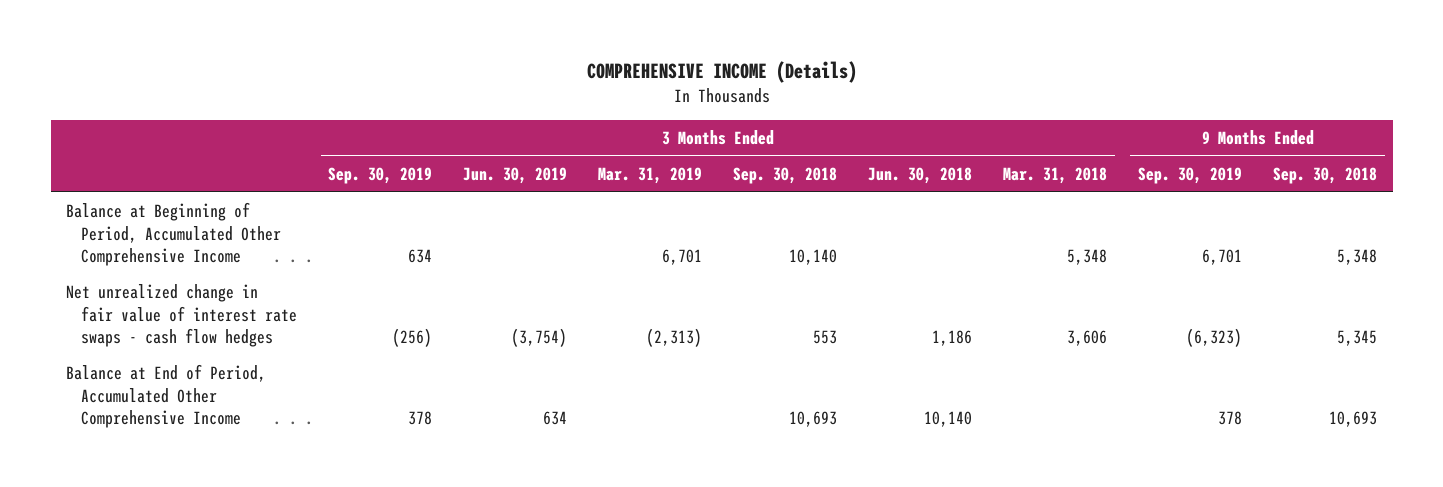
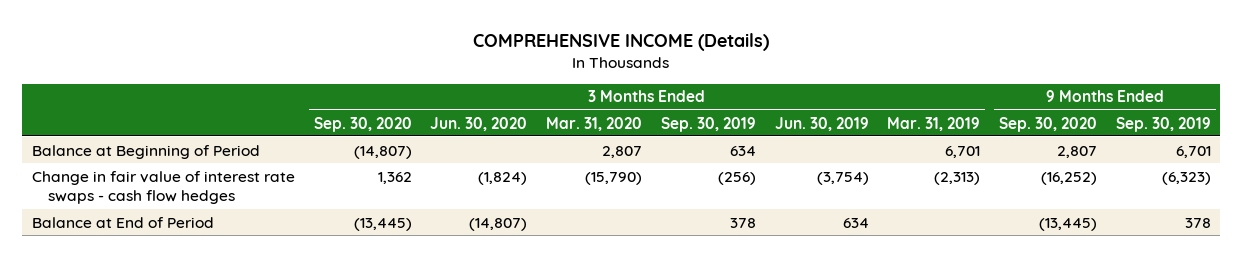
[733,166,838,184] Sep. 30, 2018 -> none
[868,166,973,184] Jun. 30, 2018 -> none
[1003,166,1108,184] Mar. 31, 2018 -> none
[1273,166,1378,184] Sep. 30, 2018 -> none
none -> [313,116,412,132] Sep. 30, 2020
none -> [430,116,528,131] Jun. 30, 2020
none -> [546,116,643,131] Mar. 31, 2020
none -> [999,116,1098,132] Sep. 30, 2020
[66,202,282,267] Balance at Beginning of Period, Accumulated Other Comprehensive Income -> [31,144,260,159] Balance at Beginning of Period
[66,284,298,348] Net unrealized change in fair value of interest rate swaps - cash flow hedges -> [31,170,295,205] Change in fair value of interest rate swaps - cash flow hedges
[66,364,267,429] Balance at End of Period, Accumulated Other Comprehensive Income -> [31,216,214,228] Balance at End of Period

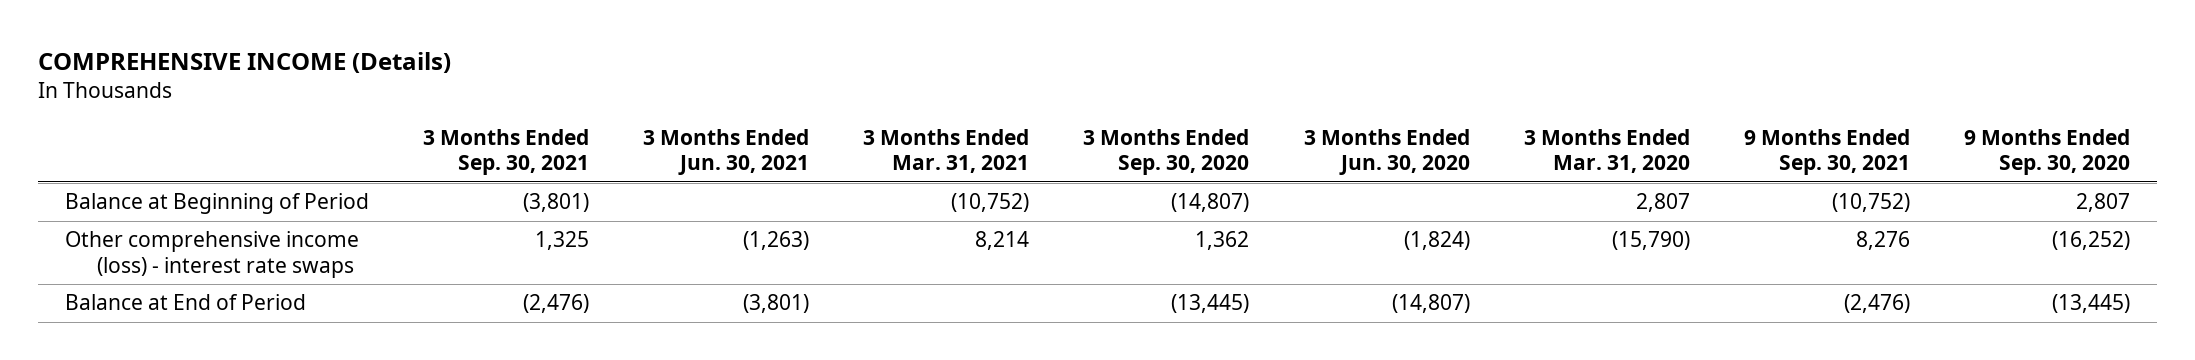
[660,116,756,132] Sep. 30, 2019 -> none
[774,116,869,131] Jun. 30, 2019 -> none
[887,116,981,131] Mar. 31, 2019 -> none
[1115,116,1211,132] Sep. 30, 2019 -> none
none -> [422,129,589,176] 3 Months Ended Sep. 30, 2021
none -> [643,129,810,176] 3 Months Ended Jun. 30, 2021
none -> [863,129,1030,174] 3 Months Ended Mar. 31, 2021
none -> [1743,129,1910,176] 9 Months Ended Sep. 30, 2021
[31,170,295,205] Change in fair value of interest rate swaps - cash flow hedges -> [64,231,359,278] Other comprehensive income (loss) - interest rate swaps

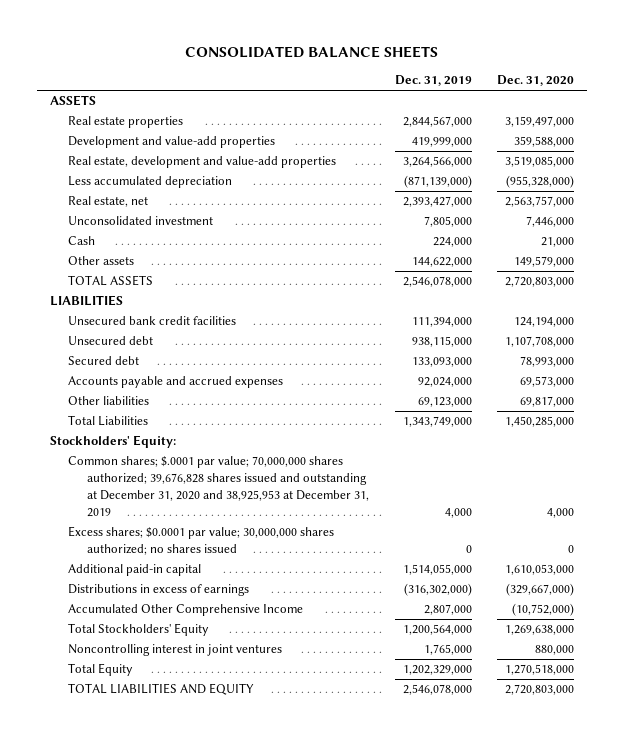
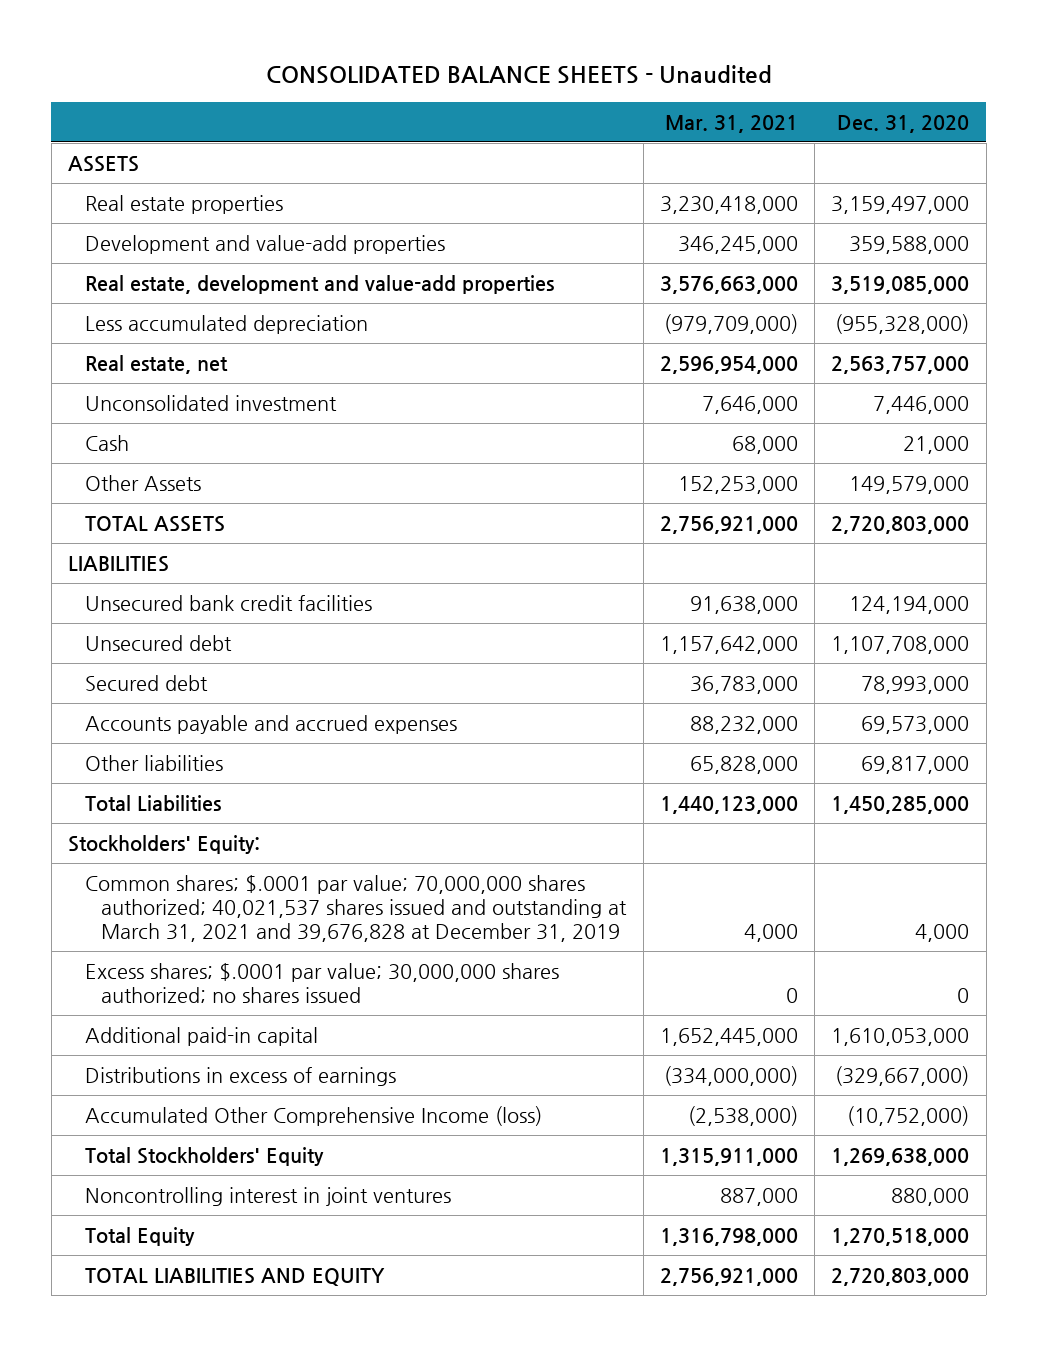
[184,46,438,59] CONSOLIDATED BALANCE SHEETS -> [265,65,772,85] CONSOLIDATED BALANCE SHEETS - Unaudited
[394,75,472,87] Dec. 31, 2019 -> none
none -> [664,114,798,133] Mar. 31, 2021
[68,256,135,266] Other assets -> [84,474,201,491] Other Assets
[68,456,369,518] Common shares; $.0001 par value; 70,000,000 shares authorized; 39,676,828 shares issued and outstanding at December 31, 2020 and 38,925,953 at December 31, 2019 -> [84,874,628,942] Common shares; $.0001 par value; 70,000,000 shares authorized; 40,021,537 shares issued and outstanding at March 31, 2021 and 39,676,828 at December 31, 2019
[68,526,335,556] Excess shares; $0.0001 par value; 30,000,000 shares authorized; no shares issued -> [84,962,559,1003] Excess shares; $.0001 par value; 30,000,000 shares authorized; no shares issued
[68,604,304,617] Accumulated Other Comprehensive Income -> [84,1105,542,1126] Accumulated Other Comprehensive Income (loss)

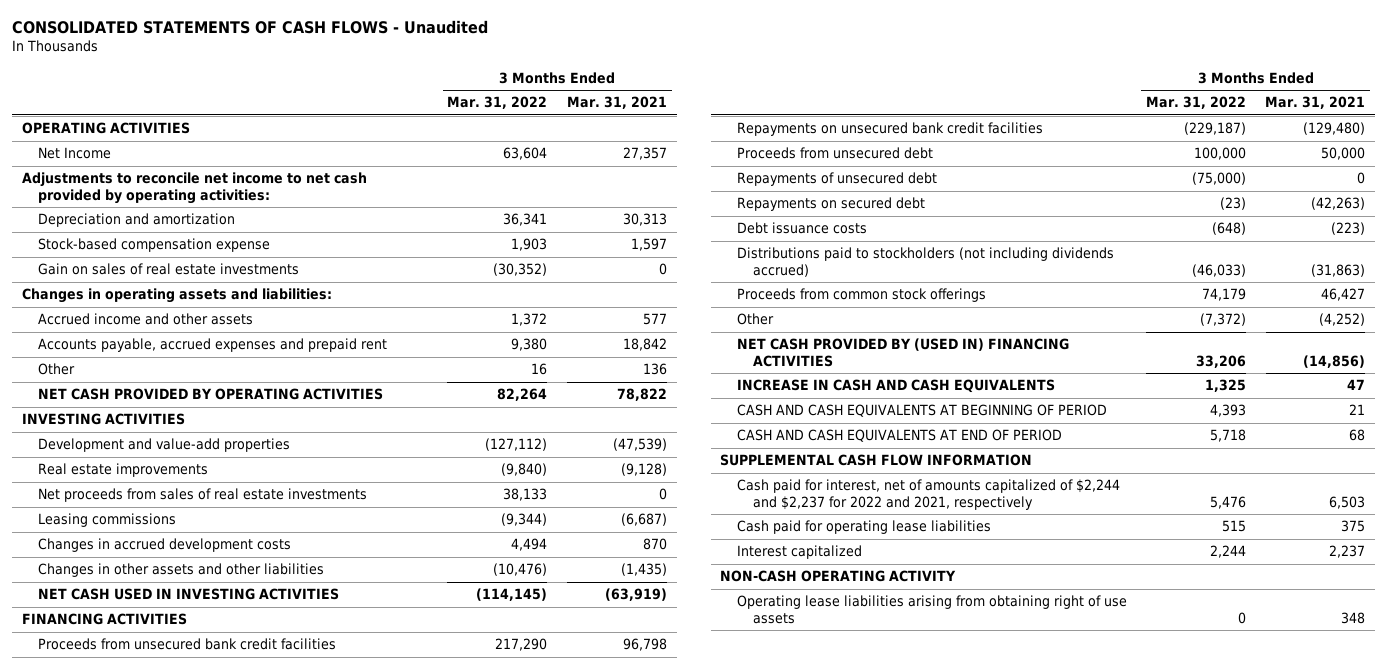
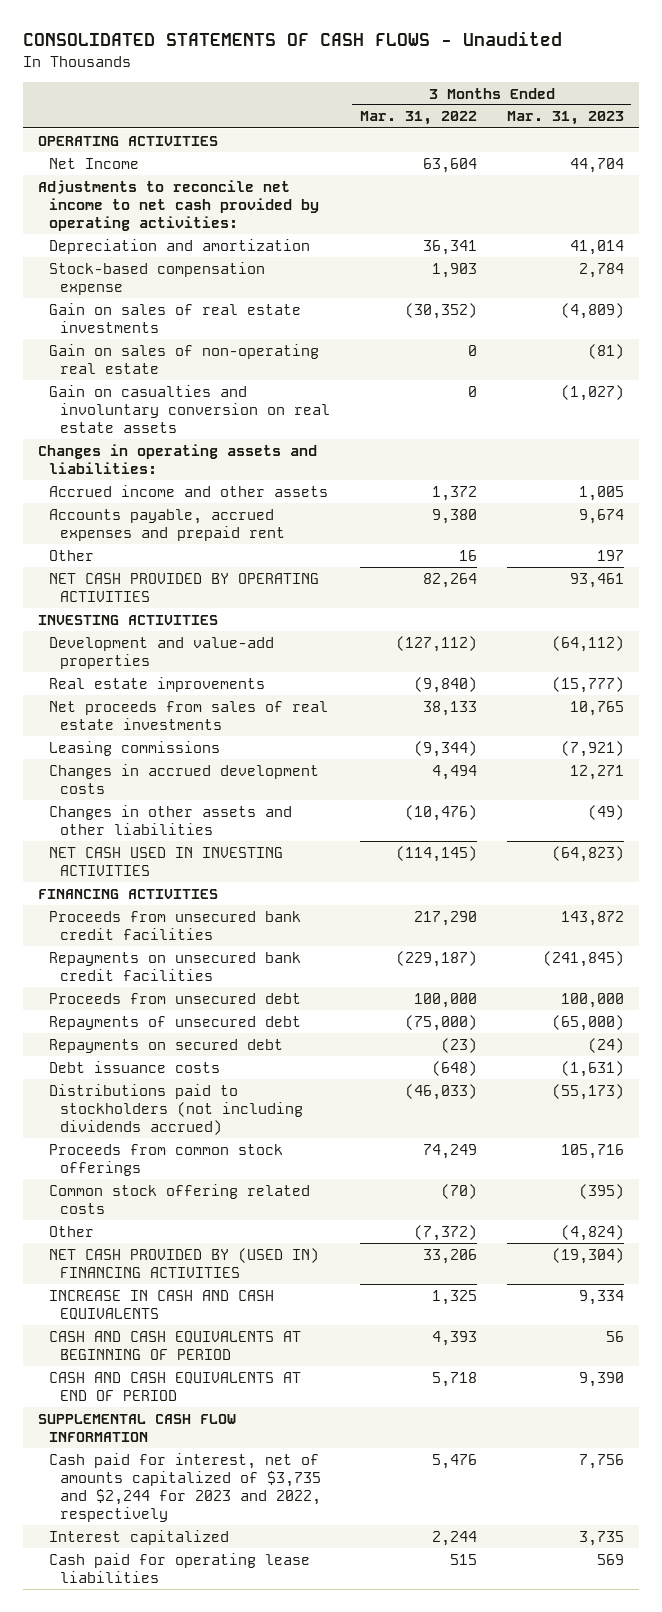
[566,96,667,110] Mar. 31, 2021 -> none
none -> [506,111,624,126] Mar. 31, 2023
none -> [48,343,319,374] Gain on sales of non-operating real estate
none -> [48,384,330,433] Gain on casualties and involuntary conversion on real estate assets
[1202,288,1247,302] 74,179 -> [422,1143,477,1159] 74,249
none -> [48,1183,310,1214] Common stock offering related costs
[736,479,1120,510] Cash paid for interest, net of amounts capitalized of $2,244 and $2,237 for 2022 and 2021, respectively -> [48,1452,321,1522] Cash paid for interest, net of amounts capitalized of $3,735 and $2,244 for 2023 and 2022, respectively
[720,570,957,583] NON-CASH OPERATING ACTIVITY -> none
[736,595,1127,624] Operating lease liabilities arising from obtaining right of use assets -> none
[736,520,991,535] Cash paid for operating lease liabilities -> [48,1552,310,1583] Cash paid for operating lease liabilities

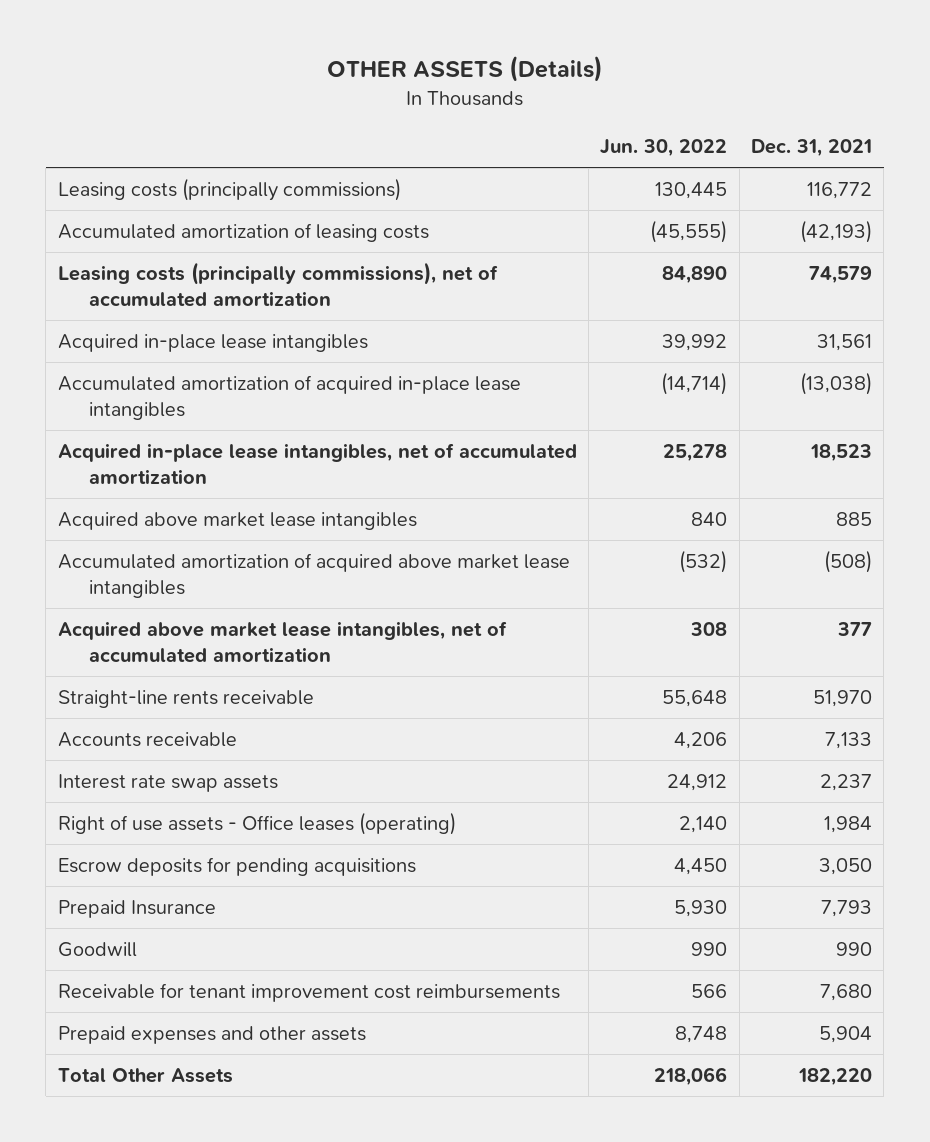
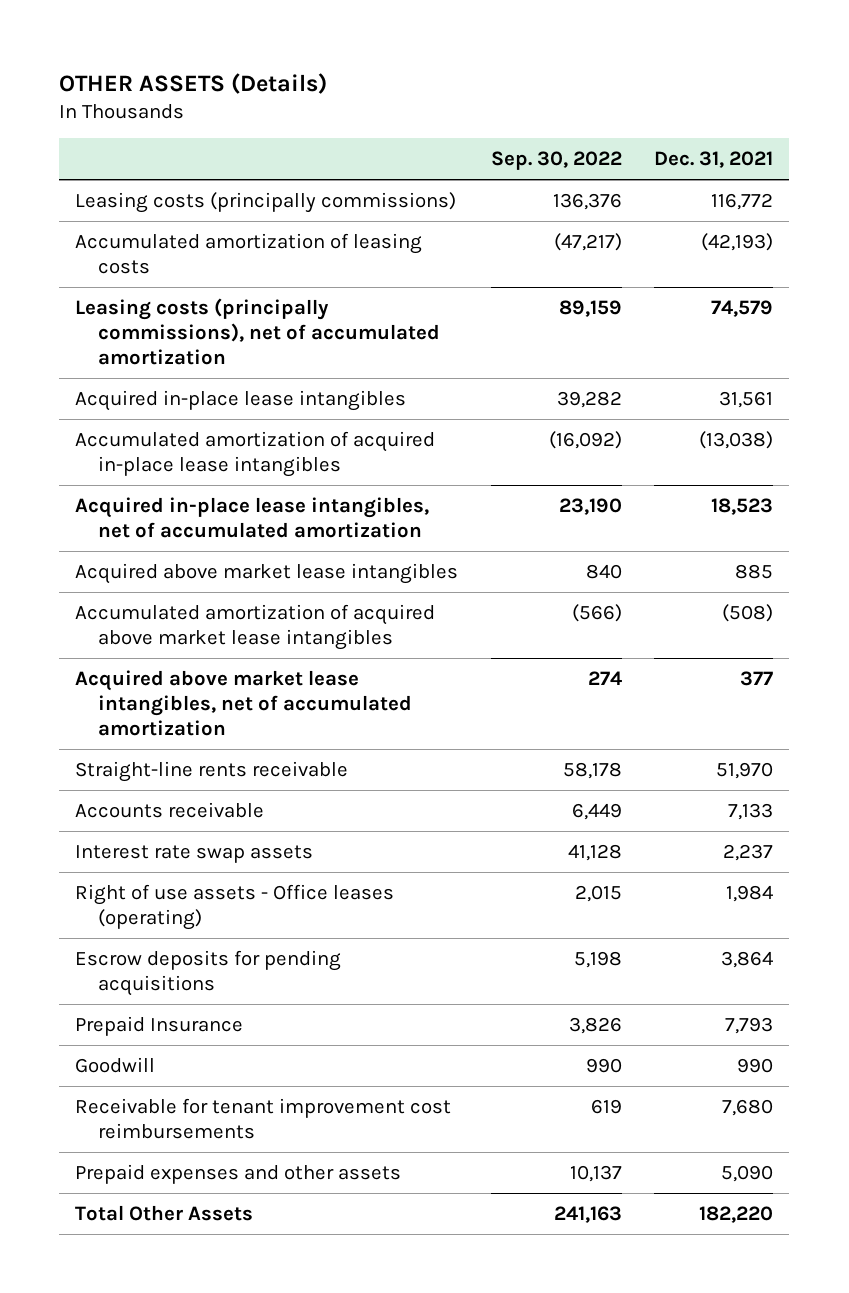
[600,138,728,157] Jun. 30, 2022 -> none
none -> [490,151,622,171] Sep. 30, 2022
[818,857,872,875] 3,050 -> [721,950,774,968] 3,864
[818,1025,872,1043] 5,904 -> [721,1164,774,1182] 5,090

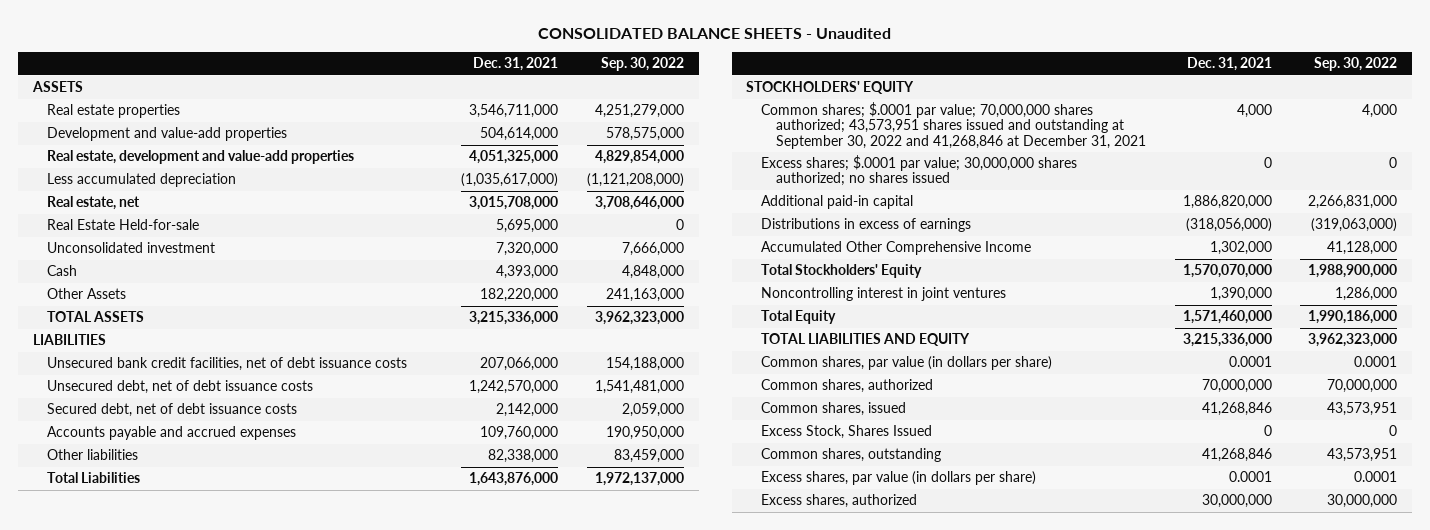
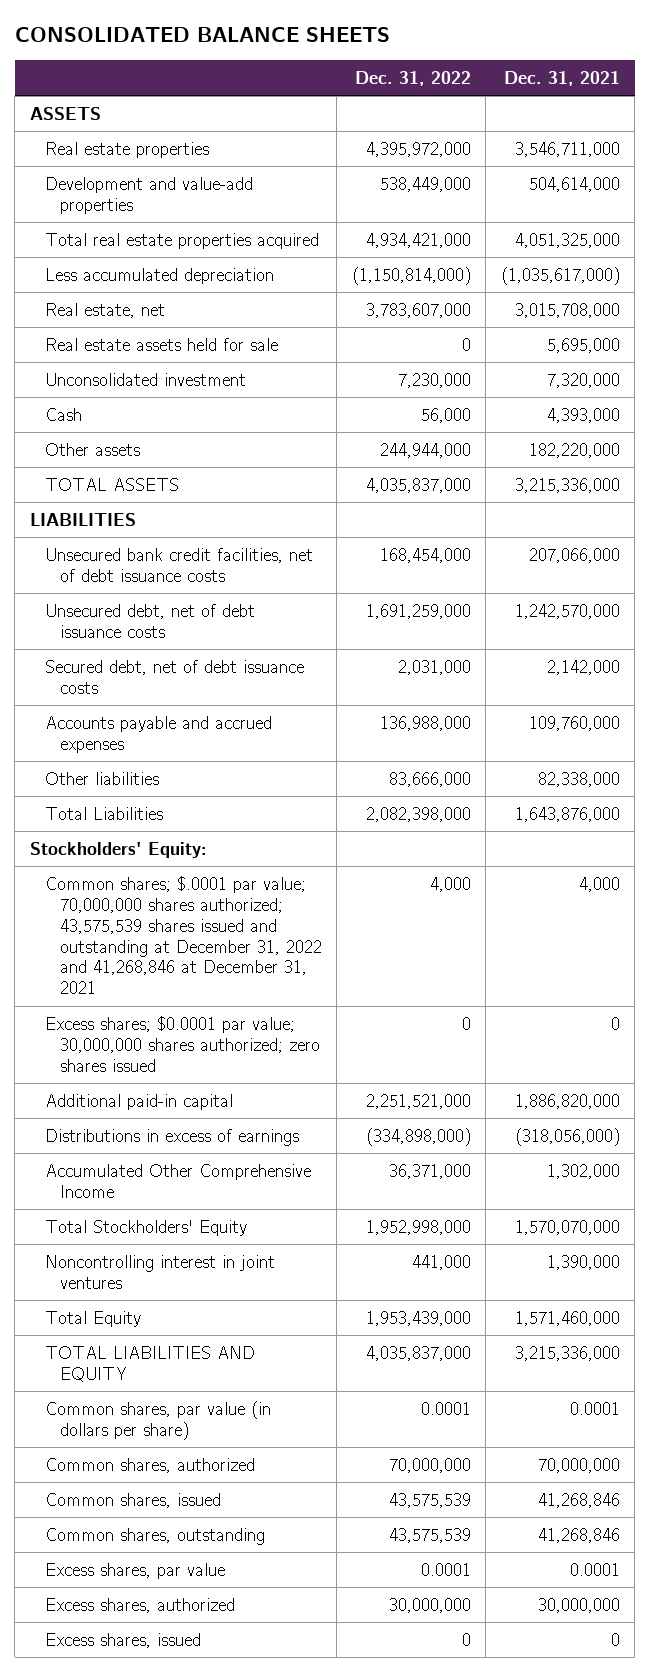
[538,27,892,39] CONSOLIDATED BALANCE SHEETS - Unaudited -> [14,27,390,43] CONSOLIDATED BALANCE SHEETS
[601,57,685,72] Sep. 30, 2022 -> none
none -> [354,70,471,86] Dec. 31, 2022
[47,150,355,165] Real estate, development and value-add properties -> [44,232,319,249] Total real estate properties acquired
[47,219,200,231] Real Estate Held-for-sale -> [44,337,278,351] Real estate assets held for sale
[47,288,127,300] Other Assets -> [44,442,140,456] Other assets
[746,81,915,95] STOCKHOLDERS' EQUITY -> [29,841,207,858] Stockholders' Equity:
[760,102,1146,149] Common shares; $.0001 par value; 70,000,000 shares authorized; 43,573,951 shares issued and outstanding at September 30, 2022 and 41,268,846 at December 31, 2021 -> [44,875,322,995] Common shares; $.0001 par value; 70,000,000 shares authorized; 43,575,539 shares issued and outstanding at December 31, 2022 and 41,268,846 at December 31, 2021
[760,155,1077,187] Excess shares; $.0001 par value; 30,000,000 shares authorized; no shares issued -> [44,1015,320,1072] Excess shares; $0.0001 par value; 30,000,000 shares authorized; zero shares issued
[760,425,932,440] Excess Stock, Shares Issued -> none
[760,471,1036,486] Excess shares, par value (in dollars per share) -> [44,1562,225,1579] Excess shares, par value
none -> [44,1632,201,1648] Excess shares, issued

